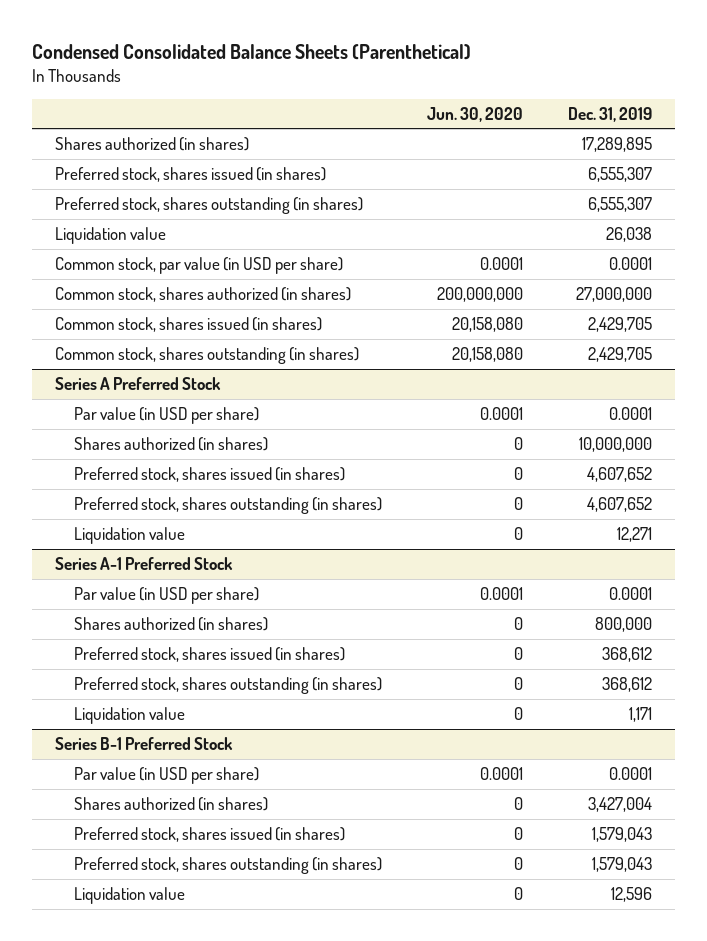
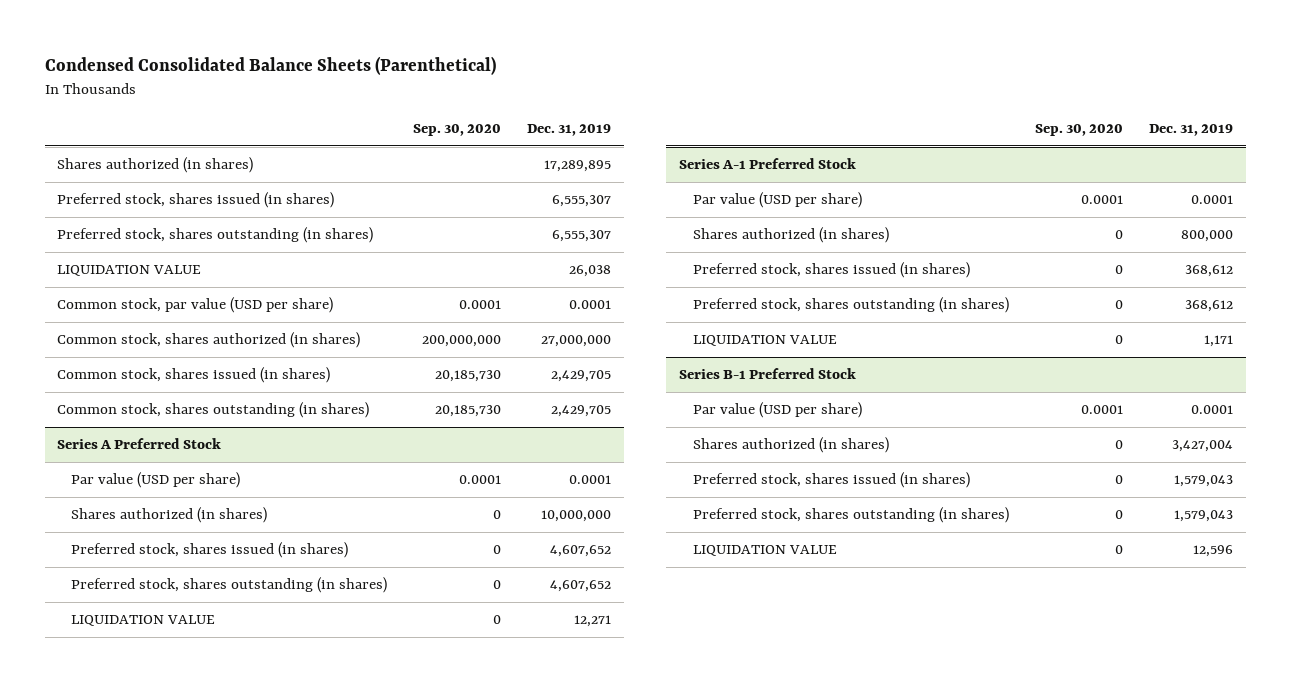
[427,106,524,122] Jun. 30, 2020 -> none
none -> [413,124,502,137] Sep. 30, 2020
[54,227,166,245] Liquidation value -> [57,265,202,277] LIQUIDATION VALUE
[54,257,343,275] Common stock, par value (in USD per share) -> [57,297,334,314] Common stock, par value (USD per share)
[74,407,260,425] Par value (in USD per share) -> [71,472,241,489] Par value (USD per share)
[74,527,186,545] Liquidation value -> [71,615,216,627] LIQUIDATION VALUE
[74,587,260,605] Par value (in USD per share) -> [693,192,863,209] Par value (USD per share)
[74,707,186,725] Liquidation value -> [693,335,838,347] LIQUIDATION VALUE
[74,767,260,785] Par value (in USD per share) -> [693,402,863,419] Par value (USD per share)
[74,887,186,905] Liquidation value -> [693,545,838,557] LIQUIDATION VALUE

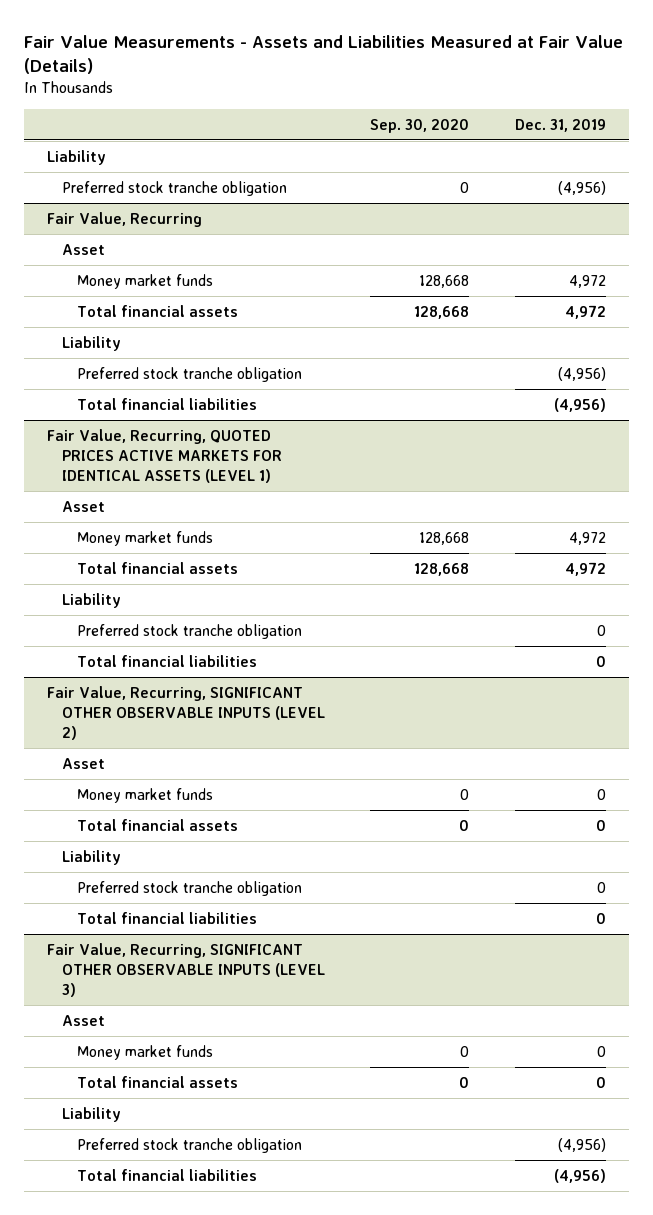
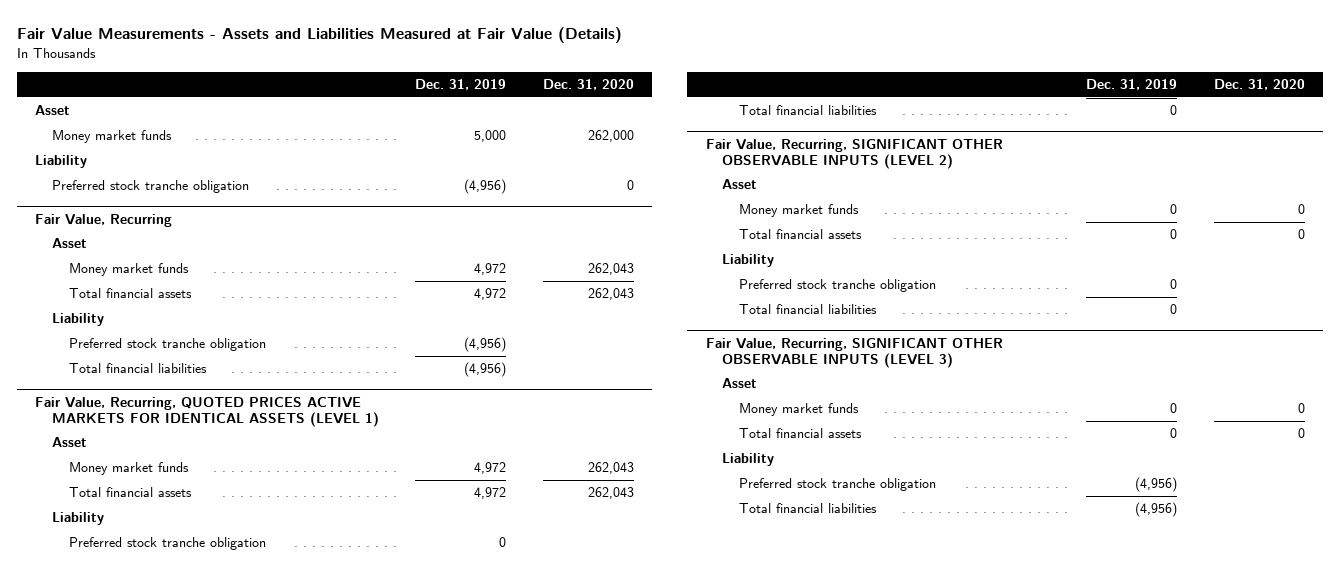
[370,118,470,133] Sep. 30, 2020 -> none
none -> [542,79,634,91] Dec. 31, 2020
none -> [34,105,70,116] Asset
none -> [51,130,172,144] Money market funds

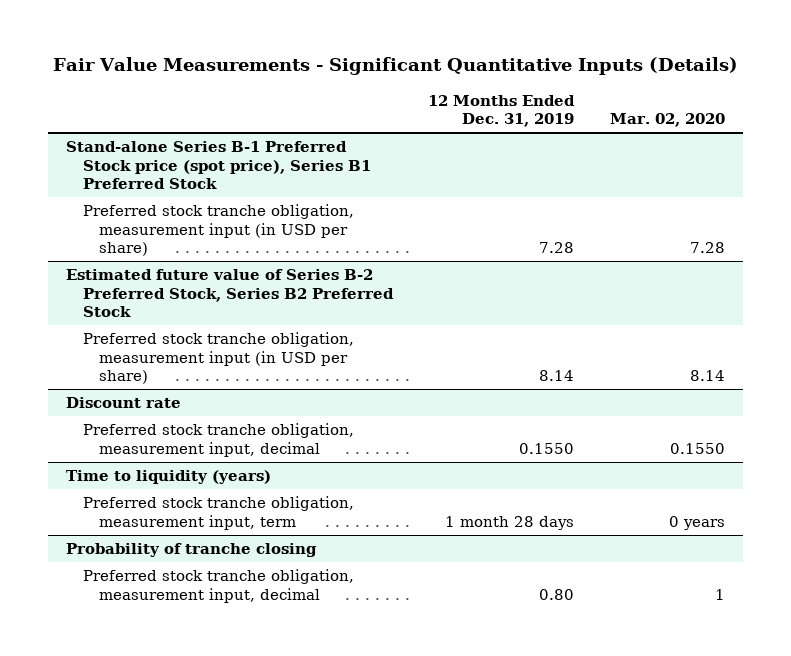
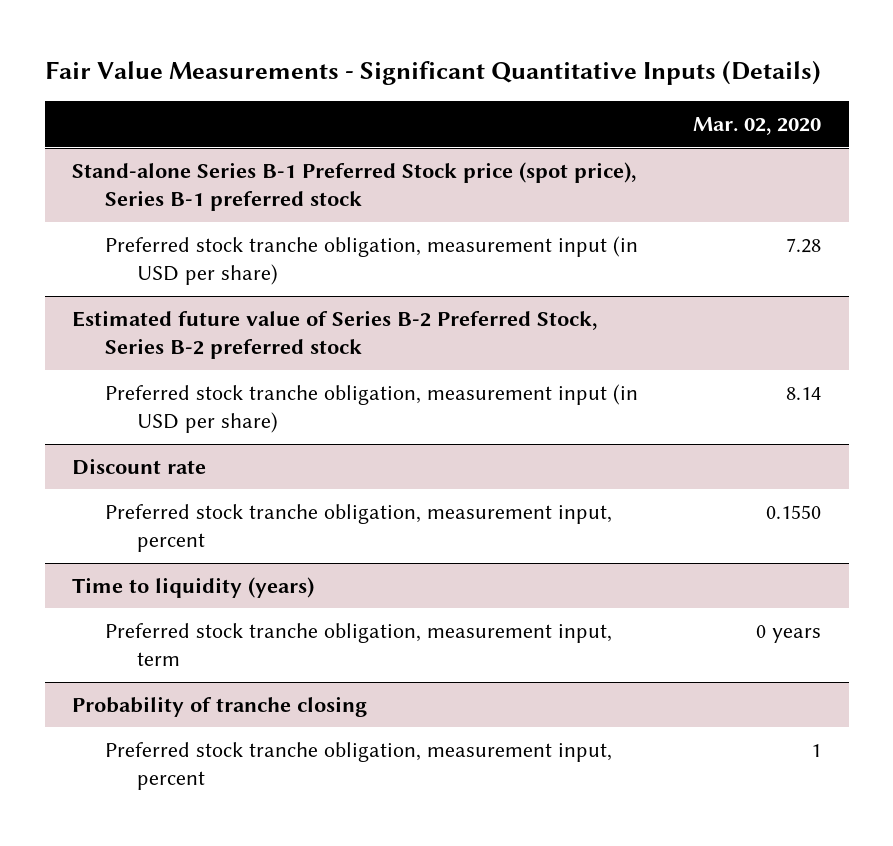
[428,94,576,128] 12 Months Ended Dec. 31, 2019 -> none
[65,141,371,190] Stand-alone Series B-1 Preferred Stock price (spot price), Series B1 Preferred Stock -> [72,161,637,212] Stand-alone Series B-1 Preferred Stock price (spot price), Series B-1 preferred stock
[65,269,394,318] Estimated future value of Series B-2 Preferred Stock, Series B2 Preferred Stock -> [72,309,598,360] Estimated future value of Series B-2 Preferred Stock, Series B-2 preferred stock
[82,423,354,457] Preferred stock tranche obligation, measurement input, decimal -> [104,503,612,553] Preferred stock tranche obligation, measurement input, percent
[82,569,354,603] Preferred stock tranche obligation, measurement input, decimal -> [104,741,612,791] Preferred stock tranche obligation, measurement input, percent

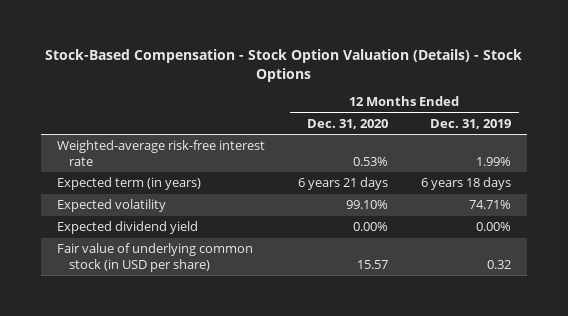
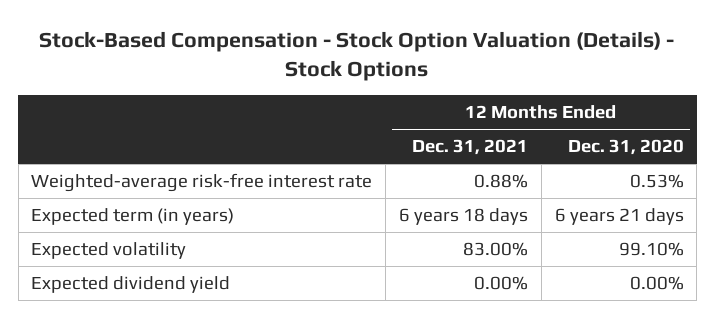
[429,118,511,129] Dec. 31, 2019 -> none
none -> [411,139,528,156] Dec. 31, 2021
[57,243,254,273] Fair value of underlying common stock (in USD per share) -> none

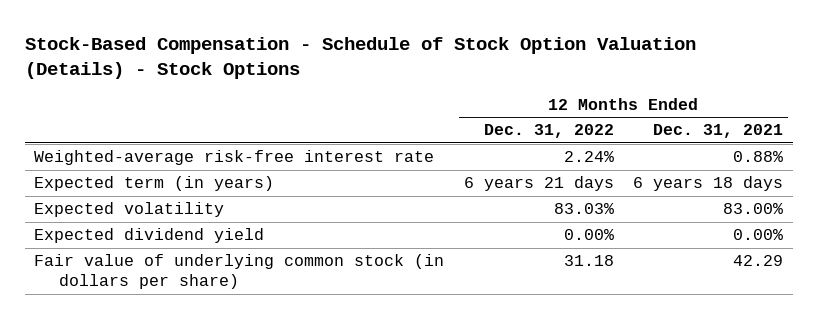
[39,31,675,82] Stock-Based Compensation - Stock Option Valuation (Details) - Stock Options -> [24,36,696,80] Stock-Based Compensation - Schedule of Stock Option Valuation (Details) - Stock Options
[567,139,684,156] Dec. 31, 2020 -> none
none -> [483,124,614,139] Dec. 31, 2022
none -> [34,254,445,290] Fair value of underlying common stock (in dollars per share)

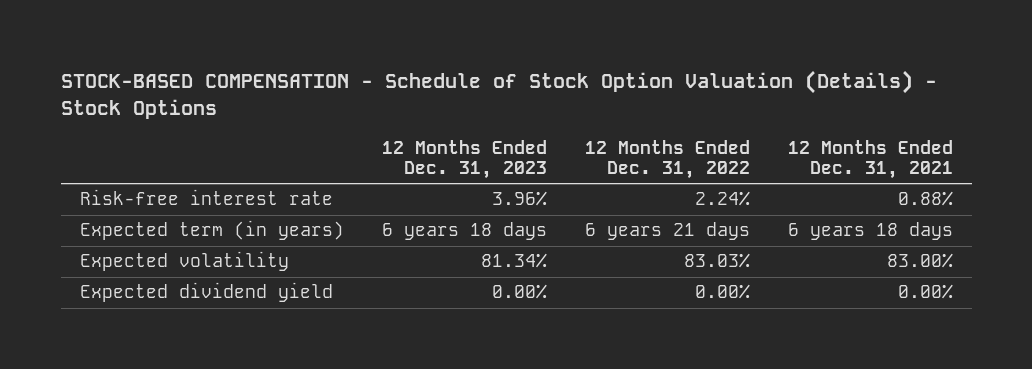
[24,36,696,80] Stock-Based Compensation - Schedule of Stock Option Valuation (Details) - Stock Options -> [60,69,937,119] STOCK-BASED COMPENSATION - Schedule of Stock Option Valuation (Details) - Stock Options
none -> [381,139,547,179] 12 Months Ended Dec. 31, 2023
[34,150,435,166] Weighted-average risk-free interest rate -> [79,189,333,206] Risk-free interest rate
[34,254,445,290] Fair value of underlying common stock (in dollars per share) -> none

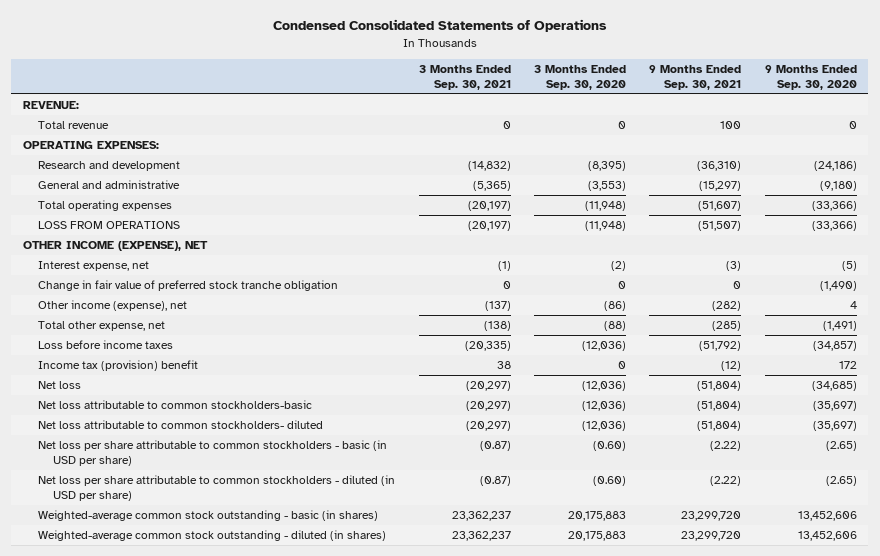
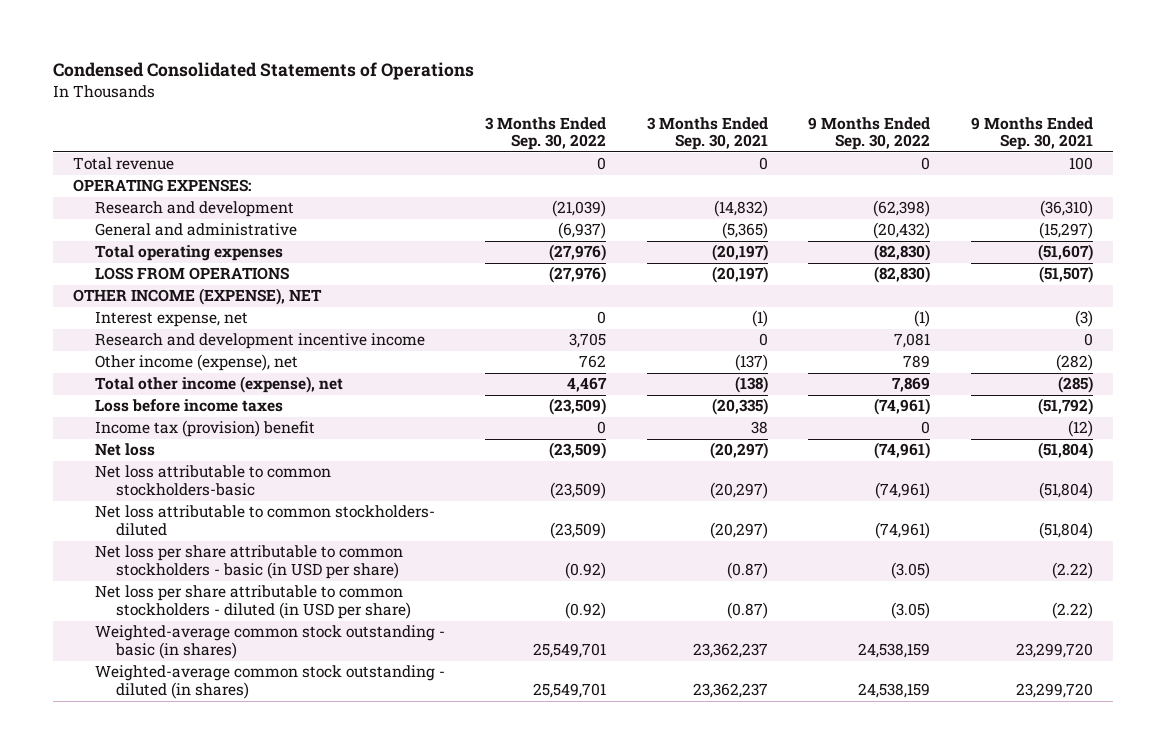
[533,64,626,90] 3 Months Ended Sep. 30, 2020 -> none
[764,64,857,90] 9 Months Ended Sep. 30, 2020 -> none
none -> [485,116,607,151] 3 Months Ended Sep. 30, 2022
none -> [808,116,931,151] 9 Months Ended Sep. 30, 2022
[23,101,80,110] REVENUE: -> none
[38,280,339,292] Change in fair value of preferred stock tranche obligation -> none
none -> [94,333,425,350] Research and development incentive income
[38,321,166,332] Total other expense, net -> [94,376,343,394] Total other income (expense), net

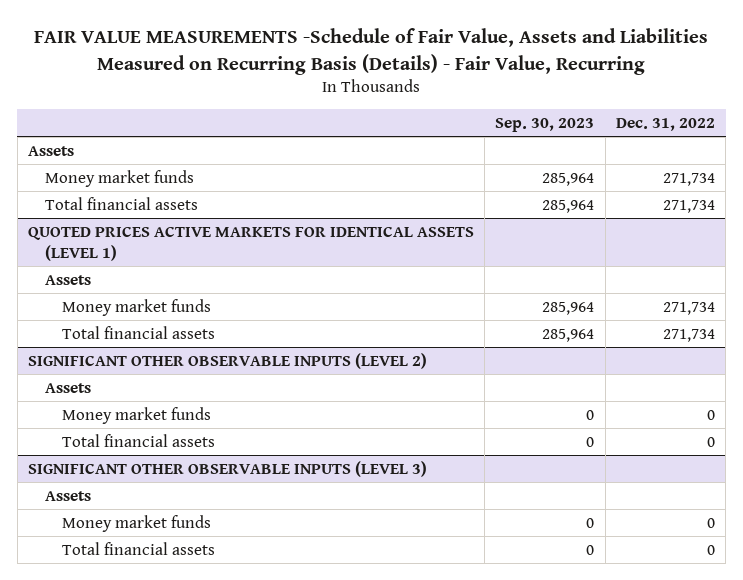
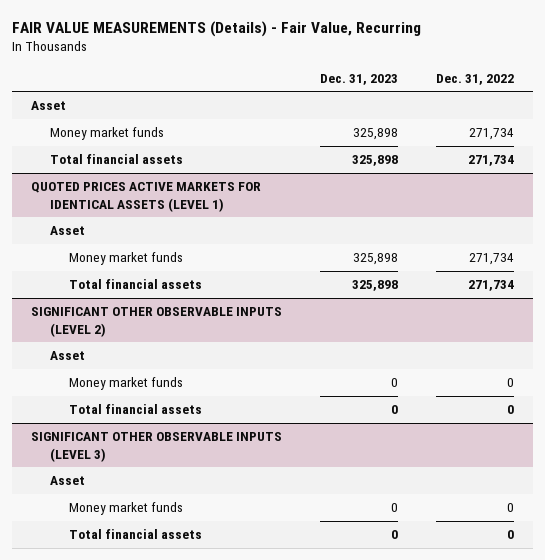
[34,28,709,75] FAIR VALUE MEASUREMENTS -Schedule of Fair Value, Assets and Liabilities Measured on Recurring Basis (Details) - Fair Value, Recurring -> [11,20,421,37] FAIR VALUE MEASUREMENTS (Details) - Fair Value, Recurring
[495,117,595,132] Sep. 30, 2023 -> none
none -> [320,73,399,85] Dec. 31, 2023
[27,145,74,156] Assets -> [31,101,67,111] Asset
[45,274,92,285] Assets -> [50,226,86,236] Asset
[45,382,92,393] Assets -> [50,351,86,361] Asset
[45,490,92,501] Assets -> [50,476,86,486] Asset

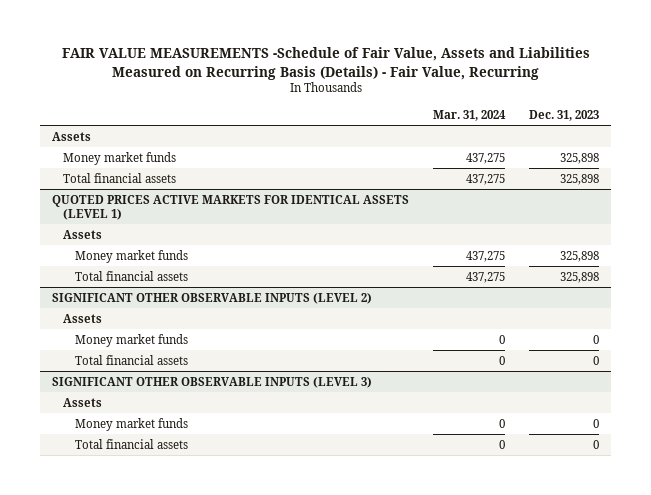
[11,20,421,37] FAIR VALUE MEASUREMENTS (Details) - Fair Value, Recurring -> [61,47,590,80] FAIR VALUE MEASUREMENTS -Schedule of Fair Value, Assets and Liabilities Measured on Recurring Basis (Details) - Fair Value, Recurring
[436,73,515,85] Dec. 31, 2022 -> none
none -> [433,109,507,121] Mar. 31, 2024
[31,101,67,111] Asset -> [52,131,92,141] Assets
[50,226,86,236] Asset -> [63,229,103,239] Assets
[50,351,86,361] Asset -> [63,313,103,323] Assets
[50,476,86,486] Asset -> [63,397,103,407] Assets

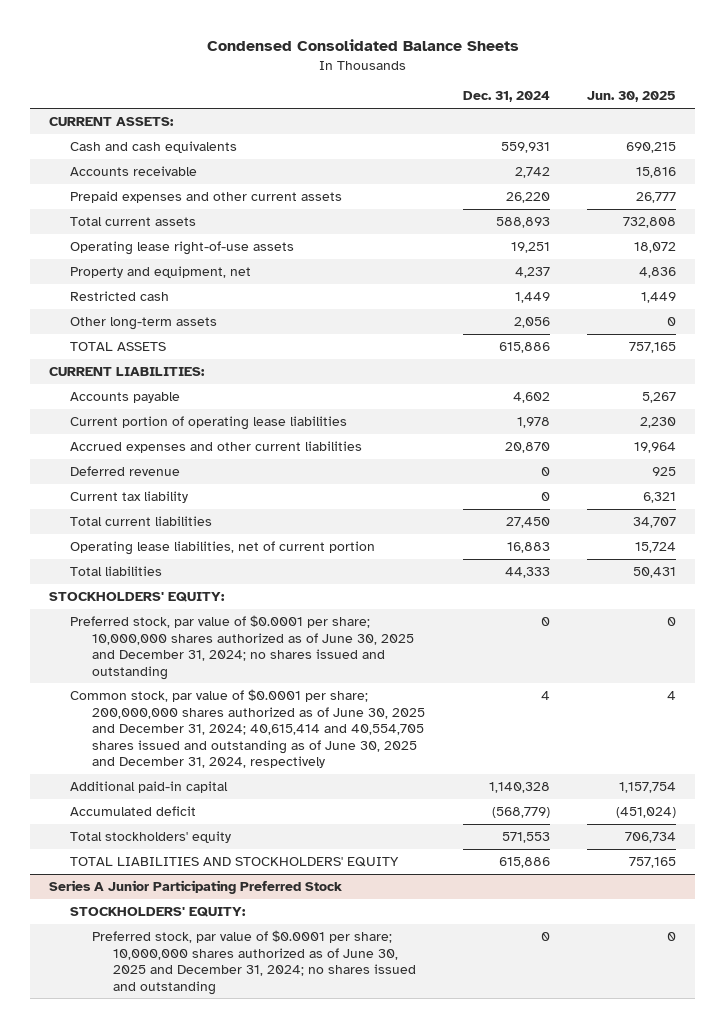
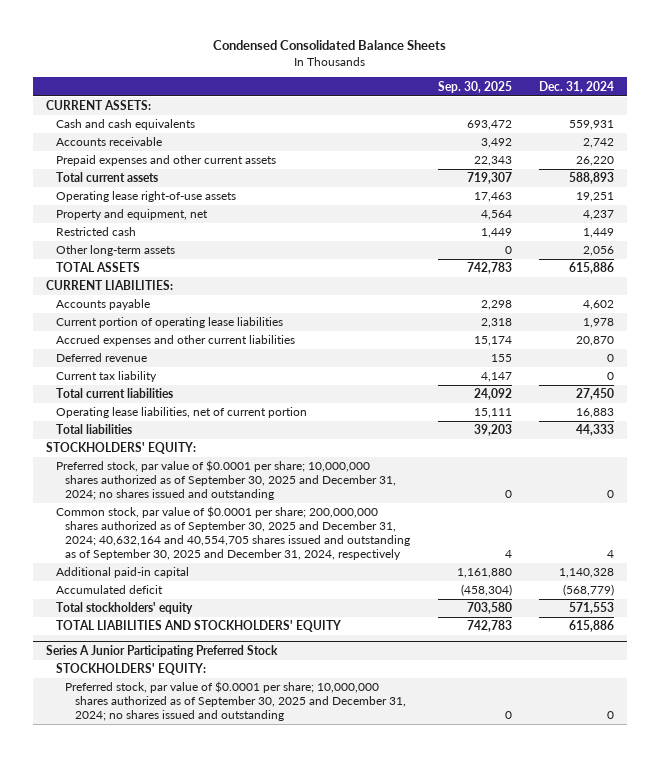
[587,91,677,103] Jun. 30, 2025 -> none
none -> [437,80,512,93] Sep. 30, 2025
[70,615,414,680] Preferred stock, par value of $0.0001 per share; 10,000,000 shares authorized as of June 30, 2025 and December 31, 2024; no shares issued and outstanding -> [55,460,397,501] Preferred stock, par value of $0.0001 per share; 10,000,000 shares authorized as of September 30, 2025 and December 31, 2024; no shares issued and outstanding
[70,689,425,769] Common stock, par value of $0.0001 per share; 200,000,000 shares authorized as of June 30, 2025 and December 31, 2024; 40,615,414 and 40,554,705 shares issued and outstanding as of June 30, 2025 and December 31, 2024, respectively -> [55,506,411,561] Common stock, par value of $0.0001 per share; 200,000,000 shares authorized as of September 30, 2025 and December 31, 2024; 40,632,164 and 40,554,705 shares issued and outstanding as of September 30, 2025 and December 31, 2024, respectively
[91,930,417,995] Preferred stock, par value of $0.0001 per share; 10,000,000 shares authorized as of June 30, 2025 and December 31, 2024; no shares issued and outstanding -> [65,681,406,722] Preferred stock, par value of $0.0001 per share; 10,000,000 shares authorized as of September 30, 2025 and December 31, 2024; no shares issued and outstanding

